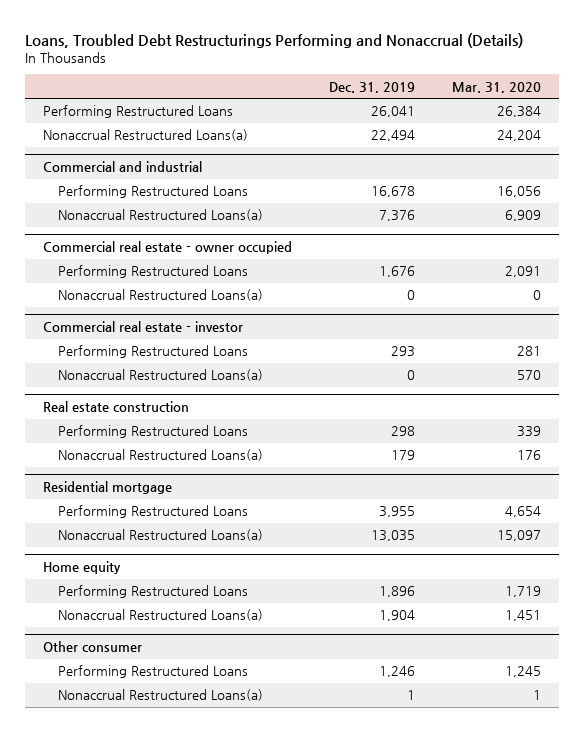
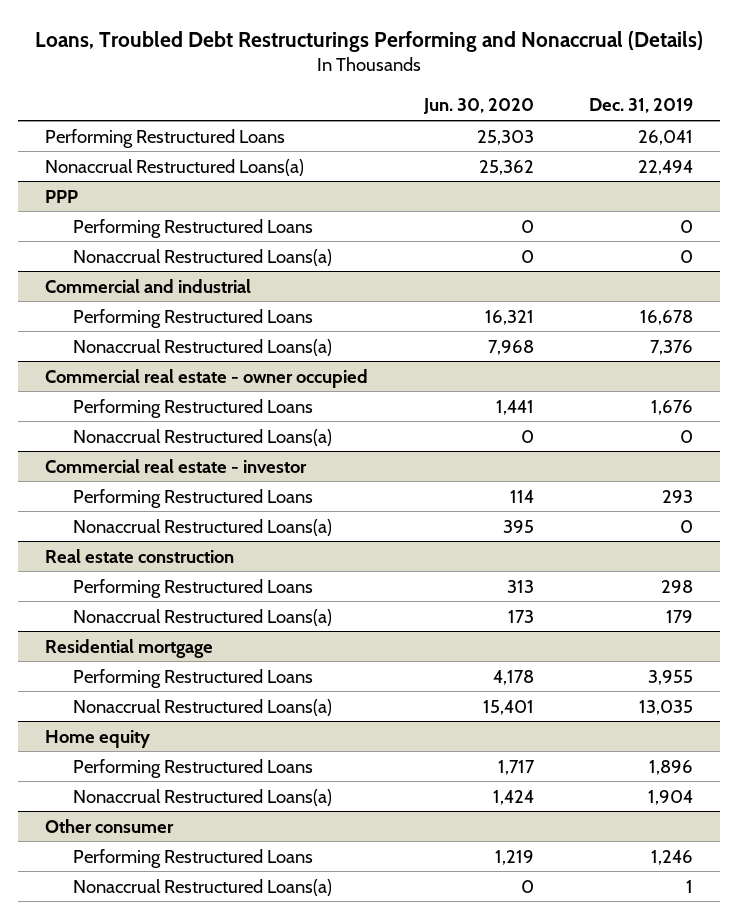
[452,81,542,93] Mar. 31, 2020 -> none
none -> [422,98,534,115] Jun. 30, 2020
none -> [45,189,79,203] PPP
none -> [73,218,314,238] Performing Restructured Loans
none -> [73,248,333,266] Nonaccrual Restructured Loans(a)

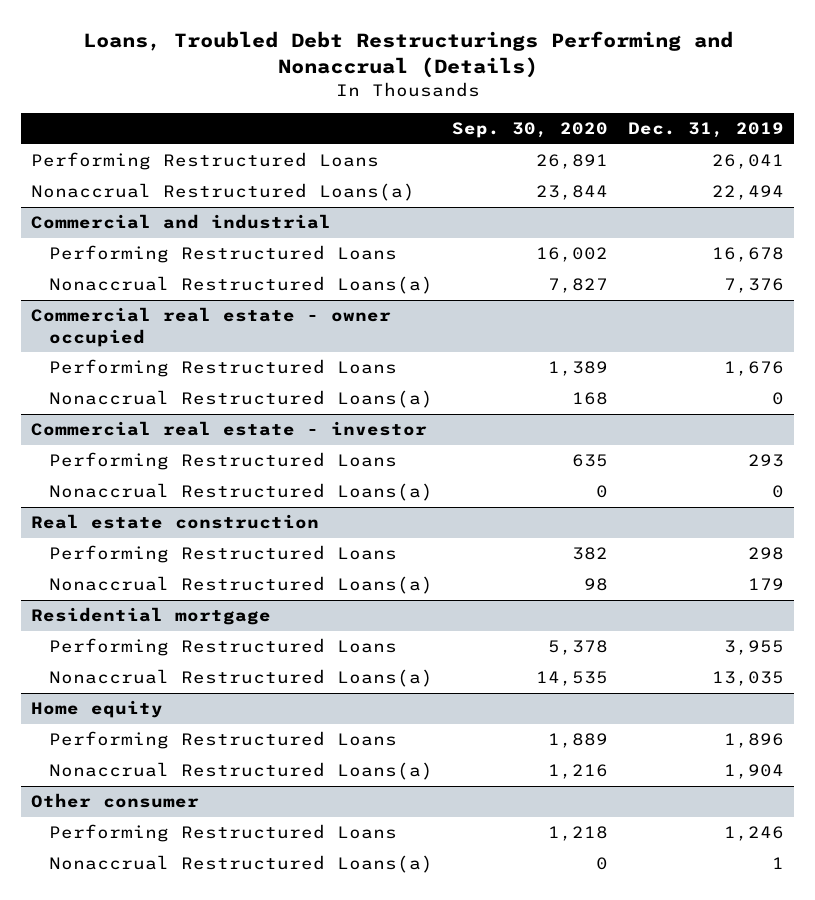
[422,98,534,115] Jun. 30, 2020 -> none
none -> [452,121,609,138] Sep. 30, 2020
[45,189,79,203] PPP -> none
[73,218,314,238] Performing Restructured Loans -> none
[73,248,333,266] Nonaccrual Restructured Loans(a) -> none

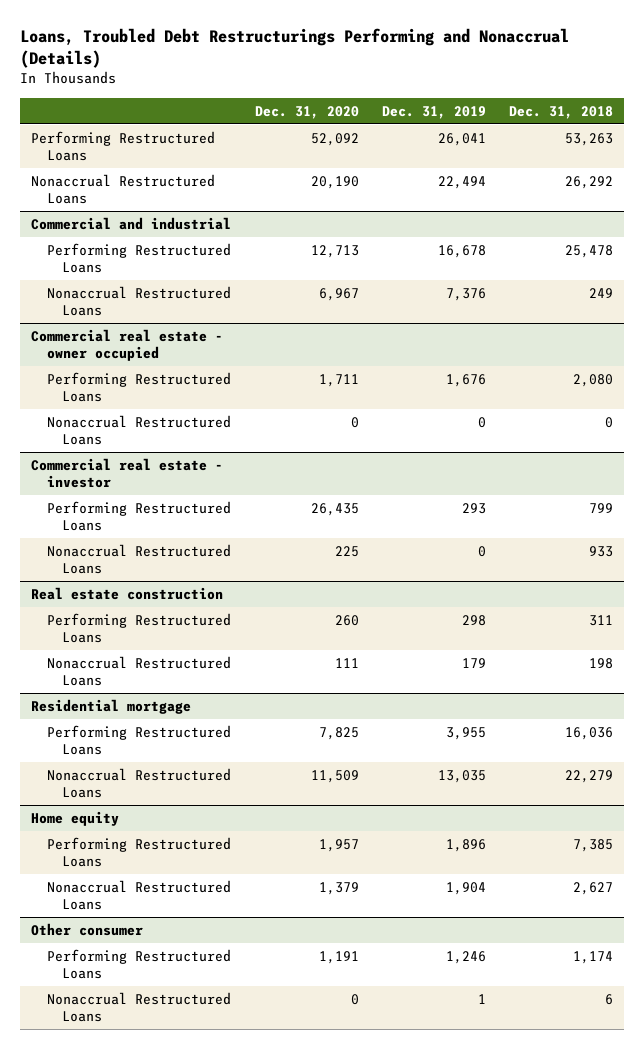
[452,121,609,138] Sep. 30, 2020 -> none
none -> [254,105,359,119] Dec. 31, 2020
none -> [508,105,613,119] Dec. 31, 2018
[31,183,416,202] Nonaccrual Restructured Loans(a) -> [31,174,216,204] Nonaccrual Restructured Loans
[48,276,433,295] Nonaccrual Restructured Loans(a) -> [46,286,231,316] Nonaccrual Restructured Loans
[48,390,433,409] Nonaccrual Restructured Loans(a) -> [46,415,231,445] Nonaccrual Restructured Loans
[48,483,433,502] Nonaccrual Restructured Loans(a) -> [46,544,231,574] Nonaccrual Restructured Loans
[48,576,433,595] Nonaccrual Restructured Loans(a) -> [46,656,231,686] Nonaccrual Restructured Loans
[48,669,433,688] Nonaccrual Restructured Loans(a) -> [46,768,231,798] Nonaccrual Restructured Loans
[48,762,433,781] Nonaccrual Restructured Loans(a) -> [46,880,231,910] Nonaccrual Restructured Loans
[48,855,433,874] Nonaccrual Restructured Loans(a) -> [46,992,231,1022] Nonaccrual Restructured Loans

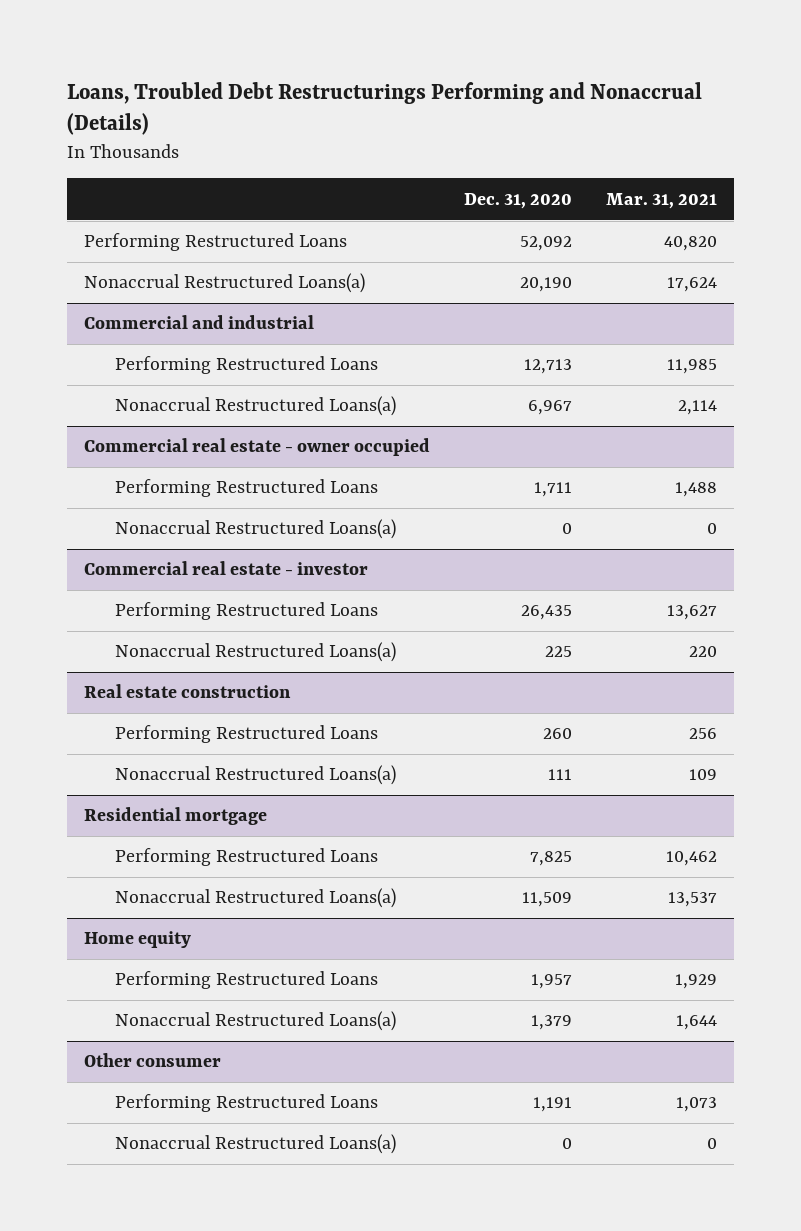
[381,105,486,119] Dec. 31, 2019 -> none
[508,105,613,119] Dec. 31, 2018 -> none
none -> [605,192,717,209] Mar. 31, 2021
[31,174,216,204] Nonaccrual Restructured Loans -> [83,273,365,294] Nonaccrual Restructured Loans(a)
[46,286,231,316] Nonaccrual Restructured Loans -> [115,396,397,417] Nonaccrual Restructured Loans(a)
[46,415,231,445] Nonaccrual Restructured Loans -> [115,519,397,540] Nonaccrual Restructured Loans(a)
[46,544,231,574] Nonaccrual Restructured Loans -> [115,642,397,663] Nonaccrual Restructured Loans(a)
[46,656,231,686] Nonaccrual Restructured Loans -> [115,765,397,786] Nonaccrual Restructured Loans(a)
[46,768,231,798] Nonaccrual Restructured Loans -> [115,888,397,909] Nonaccrual Restructured Loans(a)
[46,880,231,910] Nonaccrual Restructured Loans -> [115,1011,397,1032] Nonaccrual Restructured Loans(a)
[46,992,231,1022] Nonaccrual Restructured Loans -> [115,1134,397,1155] Nonaccrual Restructured Loans(a)

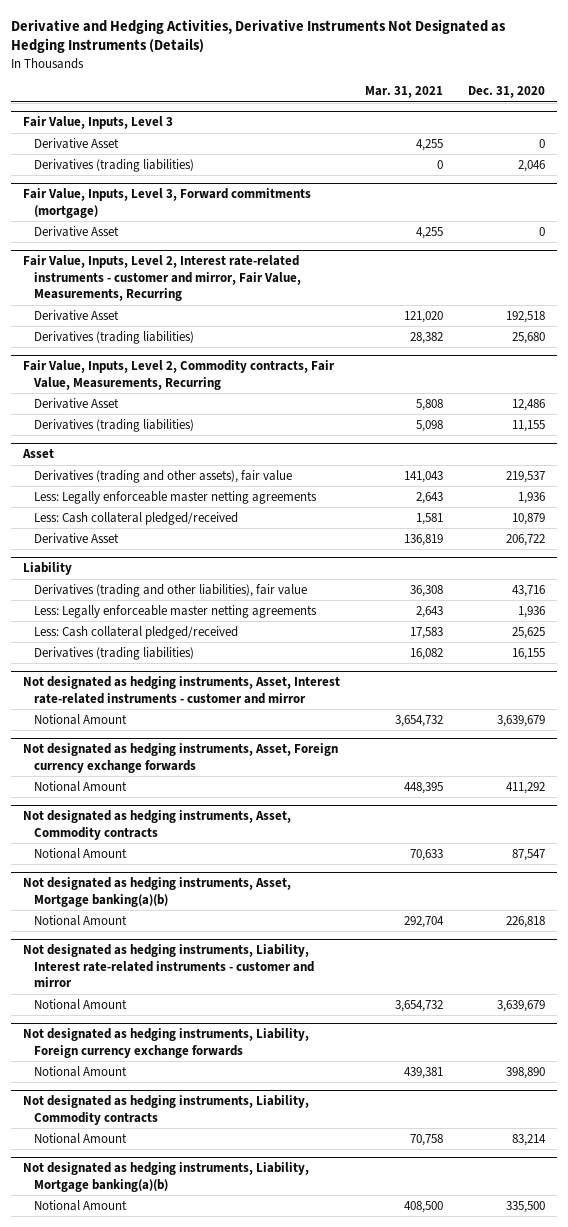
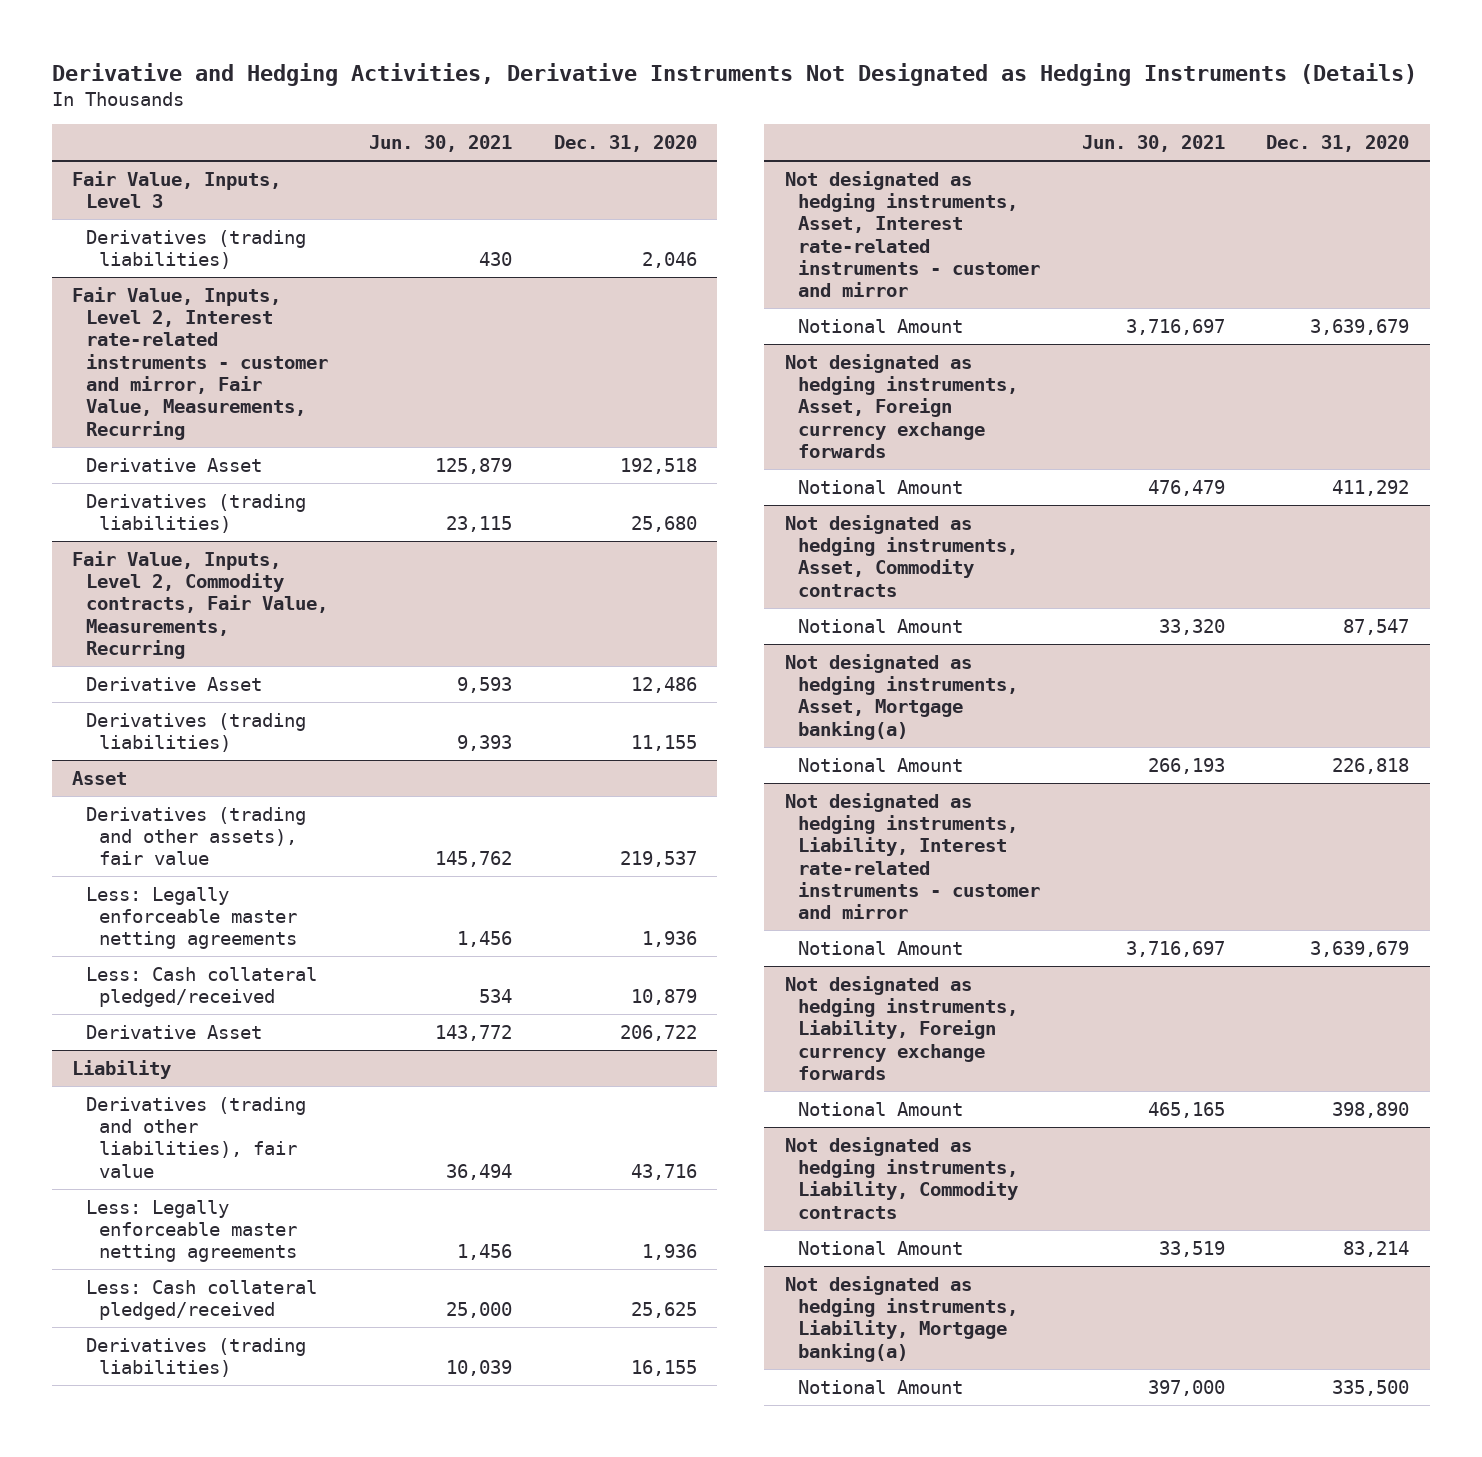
[364,86,443,99] Mar. 31, 2021 -> none
none -> [369,135,513,153] Jun. 30, 2021
[33,137,119,149] Derivative Asset -> none
[23,188,312,218] Fair Value, Inputs, Level 3, Forward commitments (mortgage) -> none
[33,225,119,237] Derivative Asset -> none
[23,877,292,907] Not designated as hedging instruments, Asset, Mortgage banking(a)(b) -> [784,653,1019,740] Not designated as hedging instruments, Asset, Mortgage banking(a)
[23,1162,310,1192] Not designated as hedging instruments, Liability, Mortgage banking(a)(b) -> [784,1275,1019,1362] Not designated as hedging instruments, Liability, Mortgage banking(a)

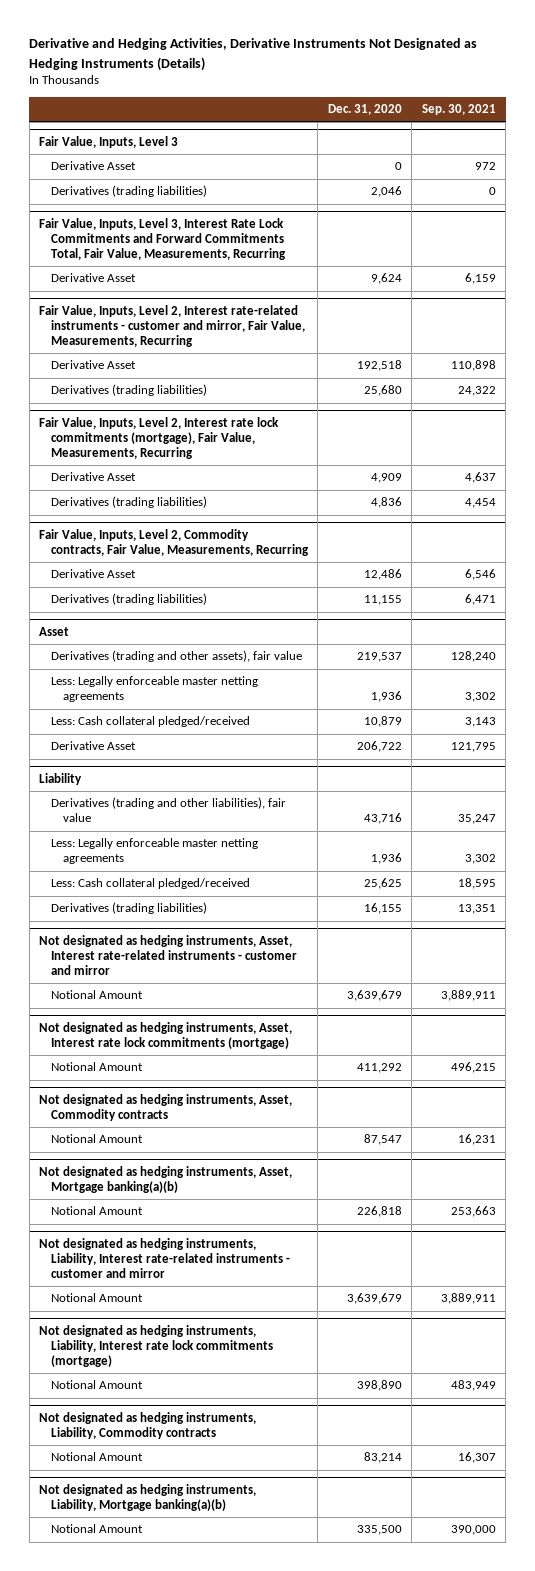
[369,135,513,153] Jun. 30, 2021 -> none
none -> [421,103,496,115] Sep. 30, 2021
none -> [50,161,136,171] Derivative Asset
none -> [39,217,286,260] Fair Value, Inputs, Level 3, Interest Rate Lock Commitments and Forward Commitments Total, Fair Value, Measurements, Recurring
none -> [50,273,136,283] Derivative Asset
none -> [39,416,280,459] Fair Value, Inputs, Level 2, Interest rate lock commitments (mortgage), Fair Value, Measurements, Recurring
none -> [50,472,136,482] Derivative Asset
none -> [50,496,207,509] Derivatives (trading liabilities)
[784,353,1019,458] Not designated as hedging instruments, Asset, Foreign currency exchange forwards -> none
none -> [39,1021,293,1049] Not designated as hedging instruments, Asset, Interest rate lock commitments (mortgage)
[784,653,1019,740] Not designated as hedging instruments, Asset, Mortgage banking(a) -> [39,1165,293,1193] Not designated as hedging instruments, Asset, Mortgage banking(a)(b)
[784,975,1019,1080] Not designated as hedging instruments, Liability, Foreign currency exchange forwards -> none
none -> [39,1324,273,1367] Not designated as hedging instruments, Liability, Interest rate lock commitments (mortgage)
[784,1275,1019,1362] Not designated as hedging instruments, Liability, Mortgage banking(a) -> [39,1483,257,1511] Not designated as hedging instruments, Liability, Mortgage banking(a)(b)

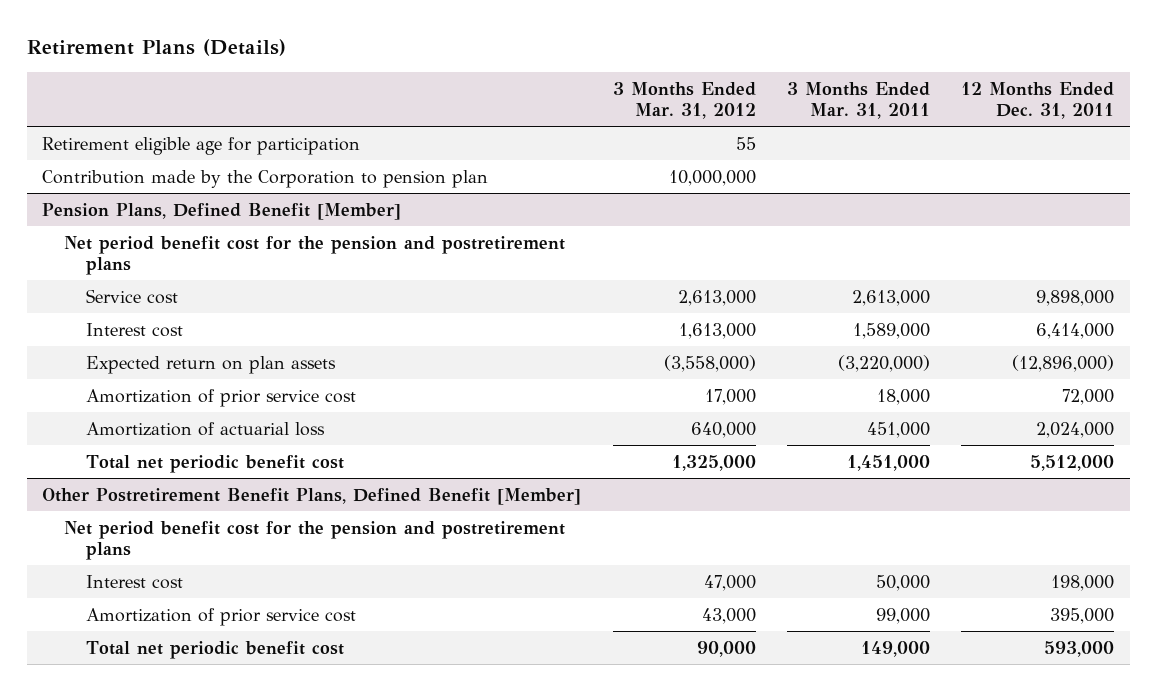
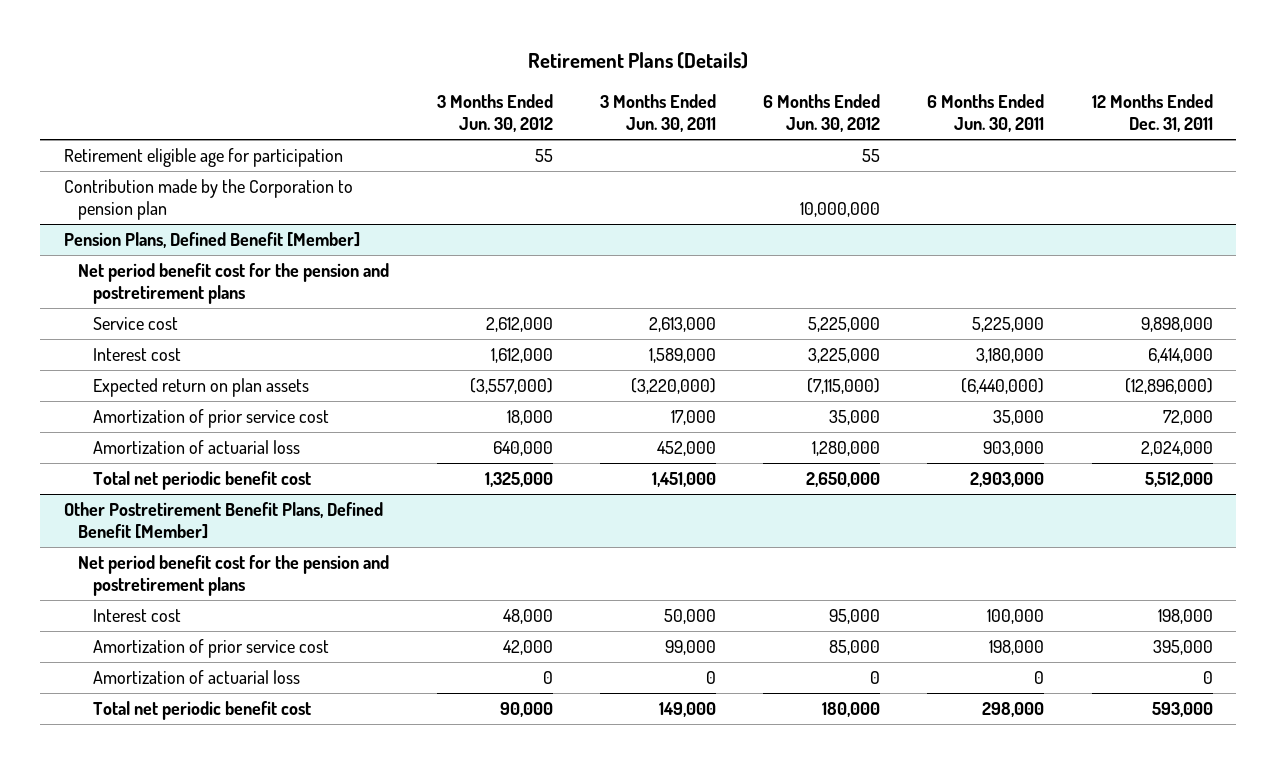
[612,81,756,119] 3 Months Ended Mar. 31, 2012 -> none
[786,81,930,119] 3 Months Ended Mar. 31, 2011 -> none
none -> [436,94,553,133] 3 Months Ended Jun. 30, 2012
none -> [599,94,716,133] 3 Months Ended Jun. 30, 2011
none -> [763,94,881,133] 6 Months Ended Jun. 30, 2012
none -> [927,94,1045,133] 6 Months Ended Jun. 30, 2011
none -> [92,670,300,685] Amortization of actuarial loss

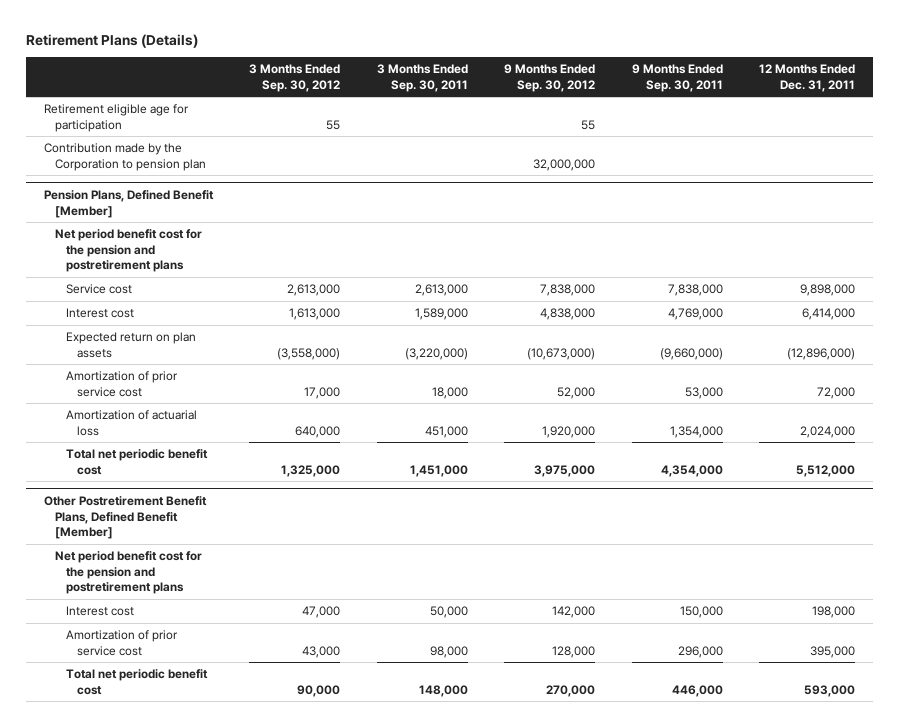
[436,94,553,133] 3 Months Ended Jun. 30, 2012 -> none
[599,94,716,133] 3 Months Ended Jun. 30, 2011 -> none
[763,94,881,133] 6 Months Ended Jun. 30, 2012 -> none
[927,94,1045,133] 6 Months Ended Jun. 30, 2011 -> none
none -> [249,63,341,92] 3 Months Ended Sep. 30, 2012
none -> [376,63,468,92] 3 Months Ended Sep. 30, 2011
none -> [504,63,596,92] 9 Months Ended Sep. 30, 2012
none -> [631,63,723,92] 9 Months Ended Sep. 30, 2011
[92,670,300,685] Amortization of actuarial loss -> none

